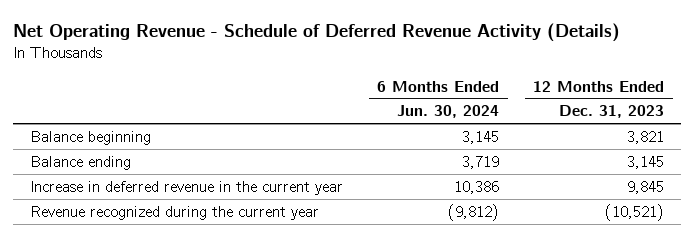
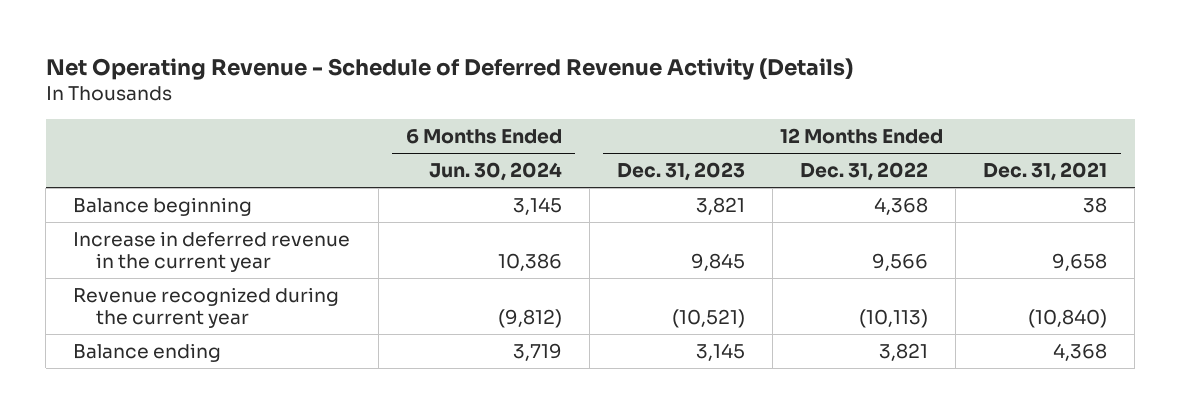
none -> [800,161,929,181] Dec. 31, 2022
none -> [983,161,1108,181] Dec. 31, 2021
[30,155,132,170] Balance ending -> [73,342,222,362] Balance ending

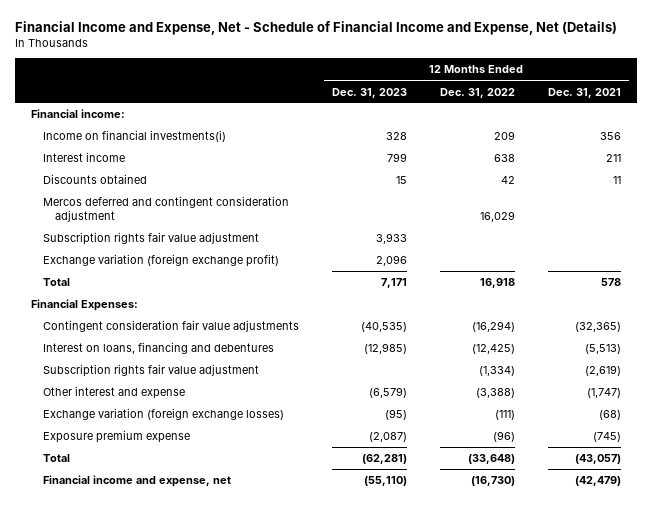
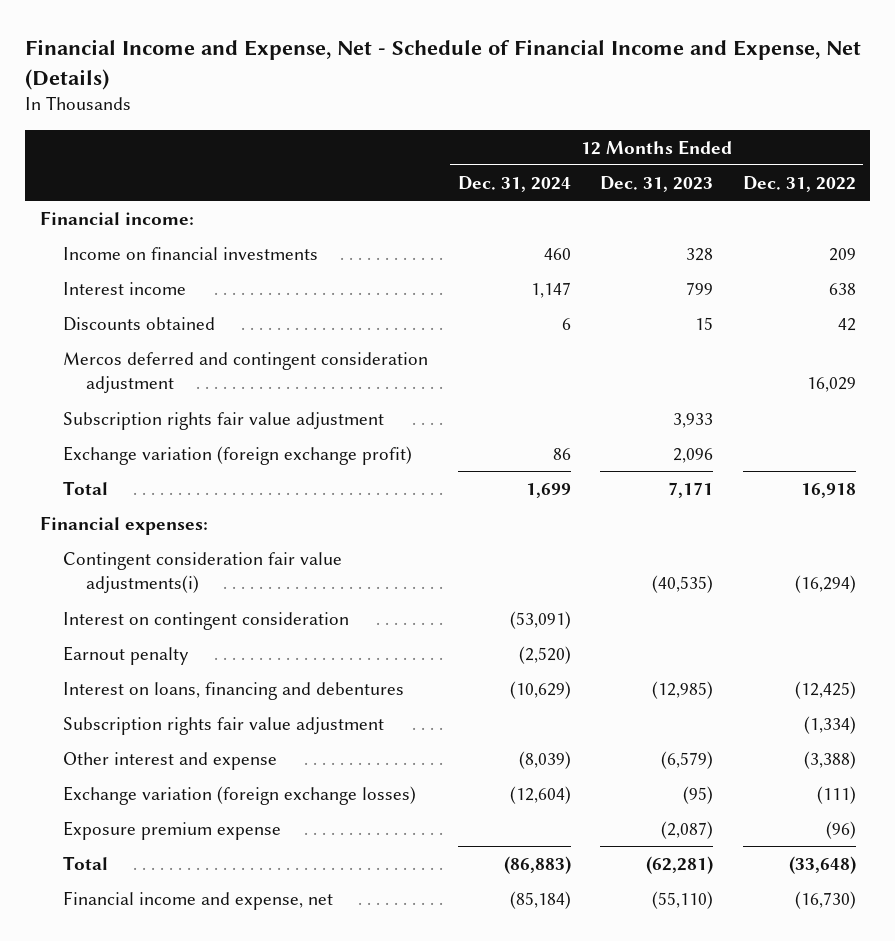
[547,87,621,98] Dec. 31, 2021 -> none
none -> [457,175,571,192] Dec. 31, 2024
[42,130,226,143] Income on financial investments(i) -> [62,246,318,260] Income on financial investments
[31,299,139,312] Financial Expenses: -> [39,515,208,535] Financial expenses:
[42,320,299,333] Contingent consideration fair value adjustments -> [62,551,342,595] Contingent consideration fair value adjustments(i)
none -> [62,611,349,630] Interest on contingent consideration
none -> [62,645,189,665] Earnout penalty

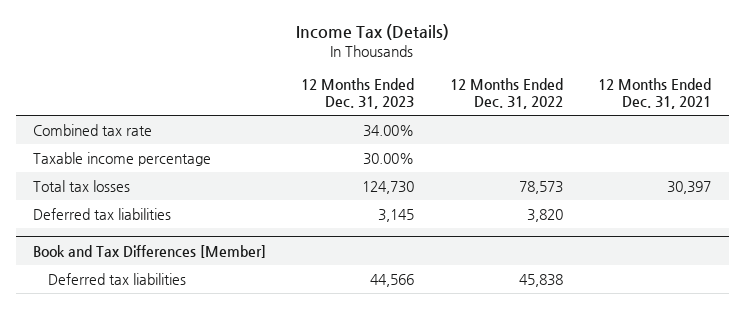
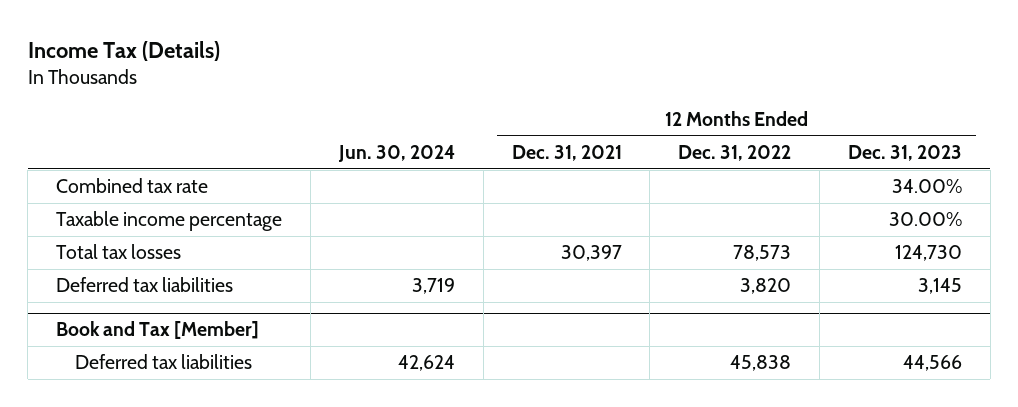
none -> [337,144,455,162] Jun. 30, 2024
[33,244,267,258] Book and Tax Differences [Member] -> [56,321,260,340] Book and Tax [Member]

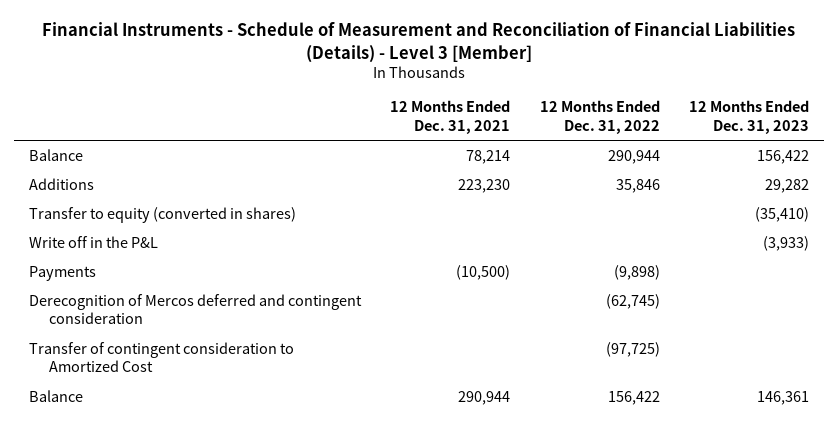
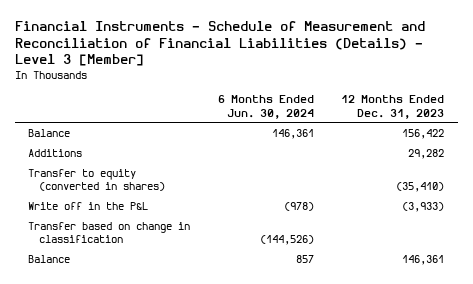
[390,100,511,134] 12 Months Ended Dec. 31, 2021 -> none
[539,100,660,134] 12 Months Ended Dec. 31, 2022 -> none
none -> [217,95,314,119] 6 Months Ended Jun. 30, 2024
[28,265,96,281] Payments -> none
[28,293,362,325] Derecognition of Mercos deferred and contingent consideration -> none
[28,341,294,373] Transfer of contingent consideration to Amortized Cost -> [28,221,191,244] Transfer based on change in classification

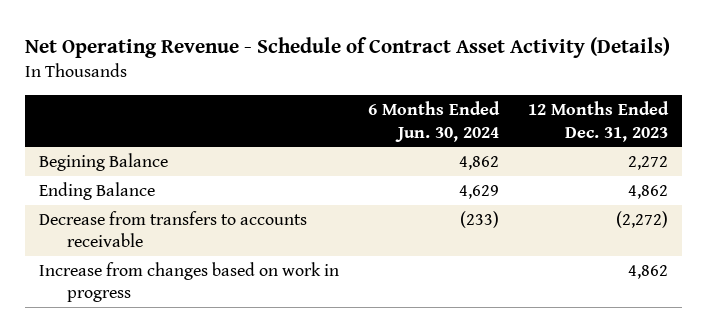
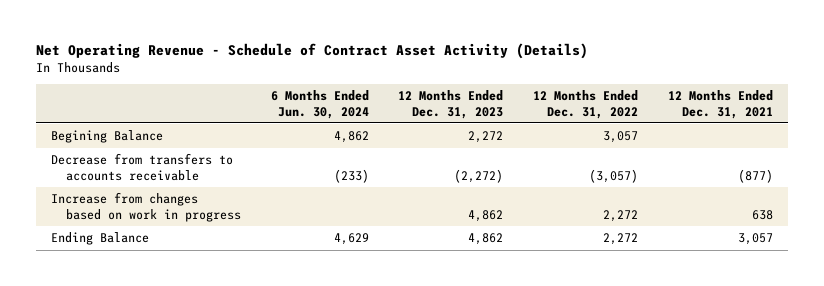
none -> [533,90,639,119] 12 Months Ended Dec. 31, 2022
none -> [667,90,773,119] 12 Months Ended Dec. 31, 2021
[39,182,156,201] Ending Balance -> [50,232,149,246] Ending Balance

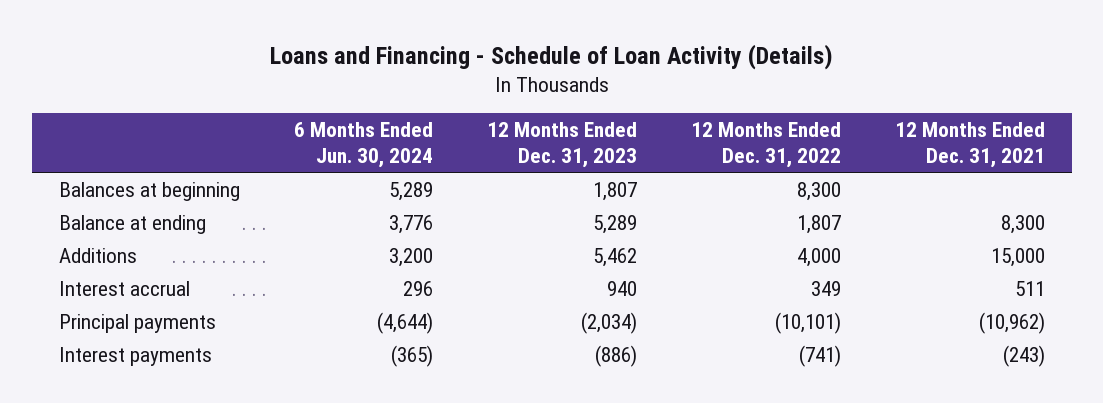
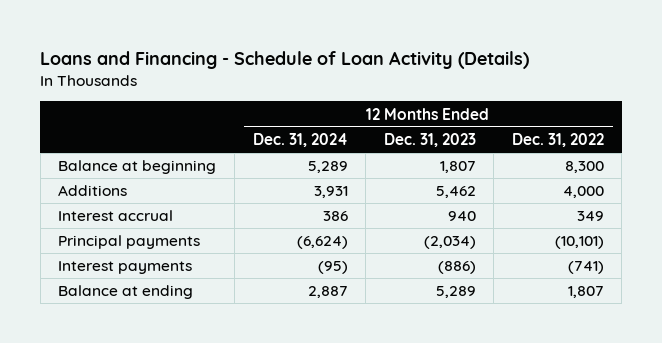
[293,121,433,169] 6 Months Ended Jun. 30, 2024 -> none
[894,121,1045,169] 12 Months Ended Dec. 31, 2021 -> none
none -> [252,133,348,148] Dec. 31, 2024
[58,181,240,201] Balances at beginning -> [58,160,217,175] Balance at beginning
[58,214,206,234] Balance at ending -> [58,285,194,300] Balance at ending

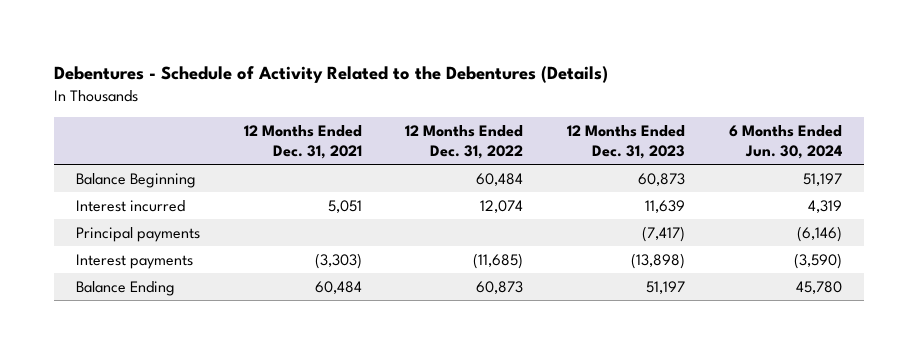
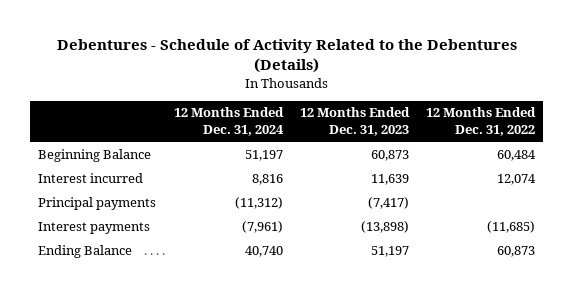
[243,124,362,160] 12 Months Ended Dec. 31, 2021 -> none
[729,124,843,160] 6 Months Ended Jun. 30, 2024 -> none
none -> [173,107,284,137] 12 Months Ended Dec. 31, 2024
[75,172,196,188] Balance Beginning -> [38,148,152,162] Beginning Balance
[75,280,175,296] Balance Ending -> [38,244,133,258] Ending Balance

